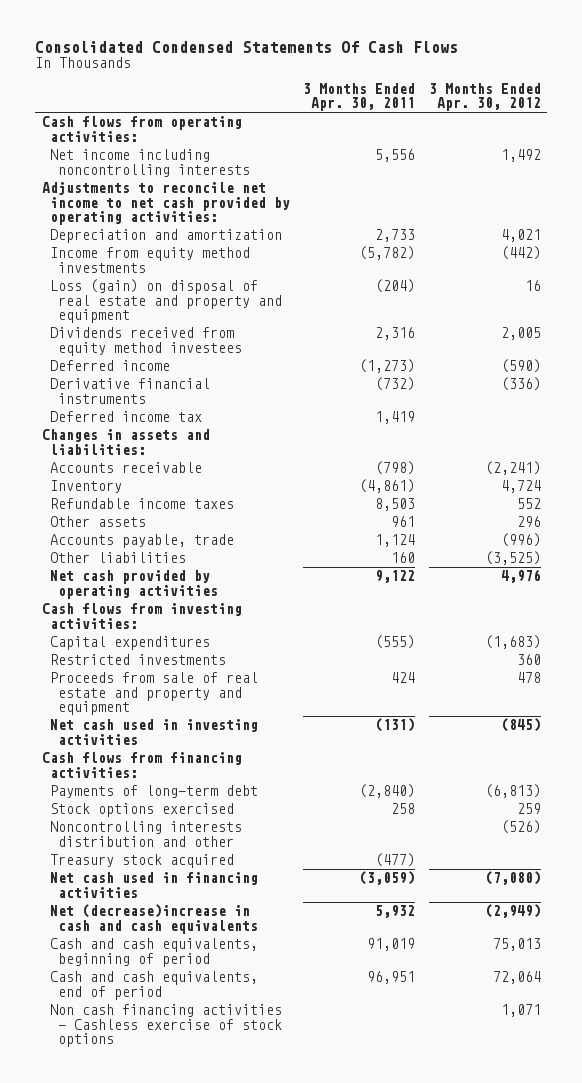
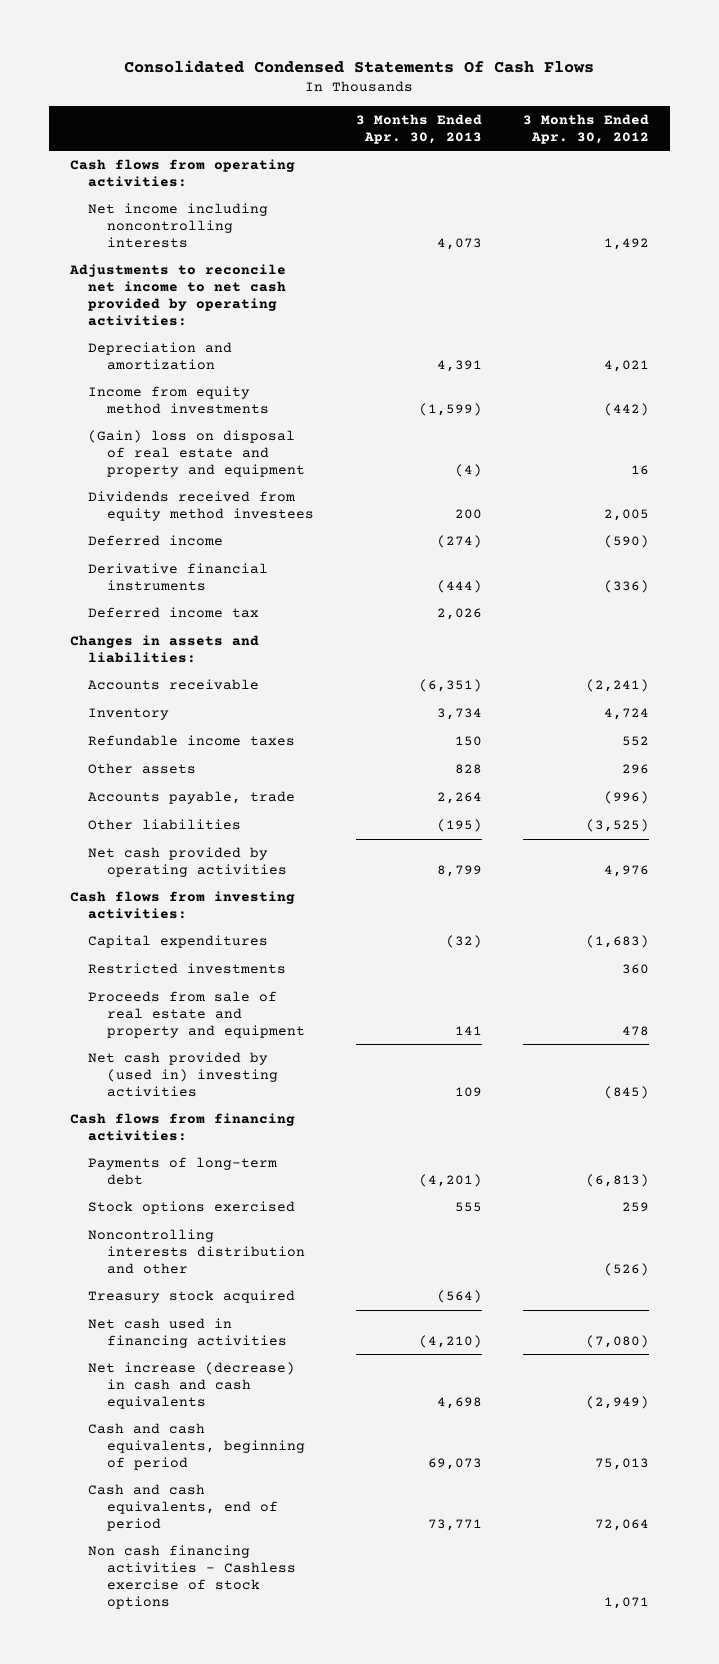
[303,83,416,112] 3 Months Ended Apr. 30, 2011 -> none
none -> [355,113,482,144] 3 Months Ended Apr. 30, 2013
[50,279,283,323] Loss (gain) on disposal of real estate and property and equipment -> [88,429,305,477] (Gain) loss on disposal of real estate and property and equipment
[50,719,259,745] Net cash used in investing activities -> [88,1051,278,1097] Net cash provided by (used in) investing activities
[50,904,259,934] Net (decrease)increase in cash and cash equivalents -> [88,1361,296,1409] Net increase (decrease) in cash and cash equivalents

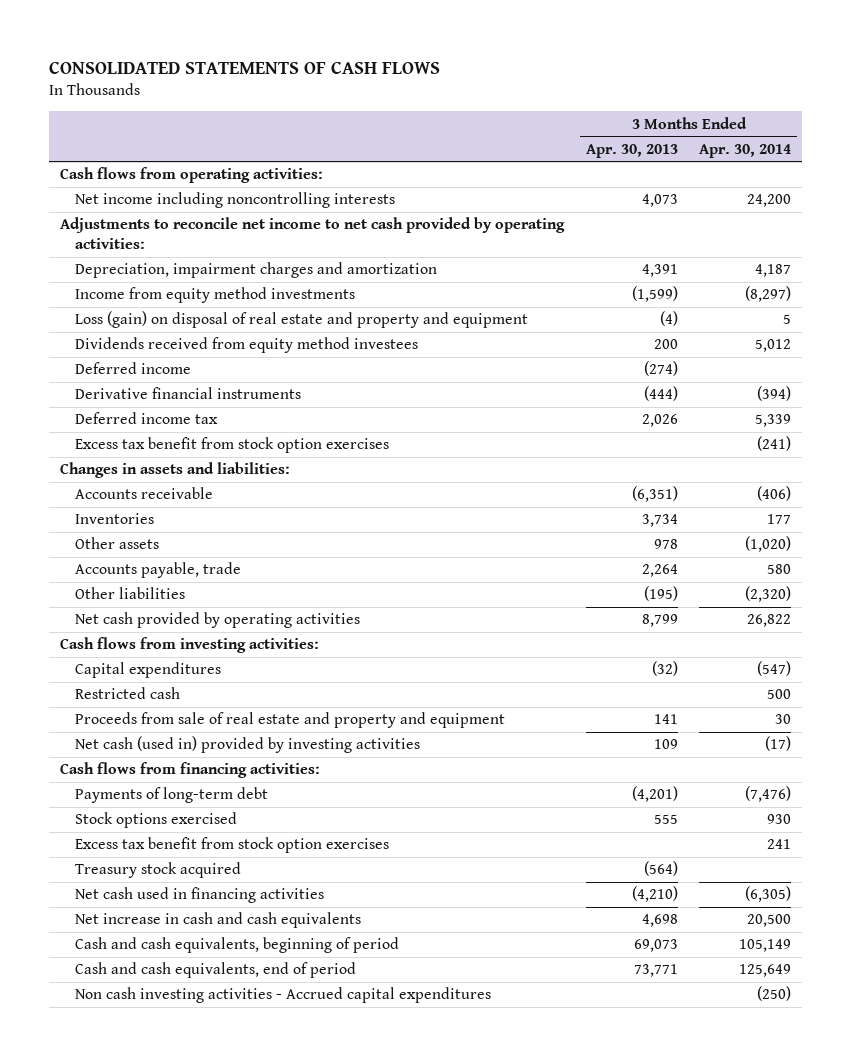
[124,59,595,73] Consolidated Condensed Statements Of Cash Flows -> [48,60,440,74] CONSOLIDATED STATEMENTS OF CASH FLOWS
[523,113,650,144] 3 Months Ended Apr. 30, 2012 -> none
none -> [699,143,792,158] Apr. 30, 2014
[88,341,233,370] Depreciation and amortization -> [75,262,438,279] Depreciation, impairment charges and amortization
[88,429,305,477] (Gain) loss on disposal of real estate and property and equipment -> [75,311,529,329] Loss (gain) on disposal of real estate and property and equipment
none -> [75,437,390,454] Excess tax benefit from stock option exercises
[88,734,296,746] Refundable income taxes -> none
[88,707,170,720] Inventory -> [75,513,155,525] Inventories
[454,763,482,774] 828 -> [653,539,678,550] 978
[88,962,287,974] Restricted investments -> none
none -> [75,687,181,700] Restricted cash
[88,1051,278,1097] Net cash provided by (used in) investing activities -> [75,736,421,754] Net cash (used in) provided by investing activities
[88,1228,305,1274] Noncontrolling interests distribution and other -> none
none -> [75,837,390,854] Excess tax benefit from stock option exercises
[88,1361,296,1409] Net increase (decrease) in cash and cash equivalents -> [75,912,362,929] Net increase in cash and cash equivalents
[88,1544,296,1609] Non cash financing activities - Cashless exercise of stock options -> none
none -> [75,987,492,1004] Non cash investing activities - Accrued capital expenditures

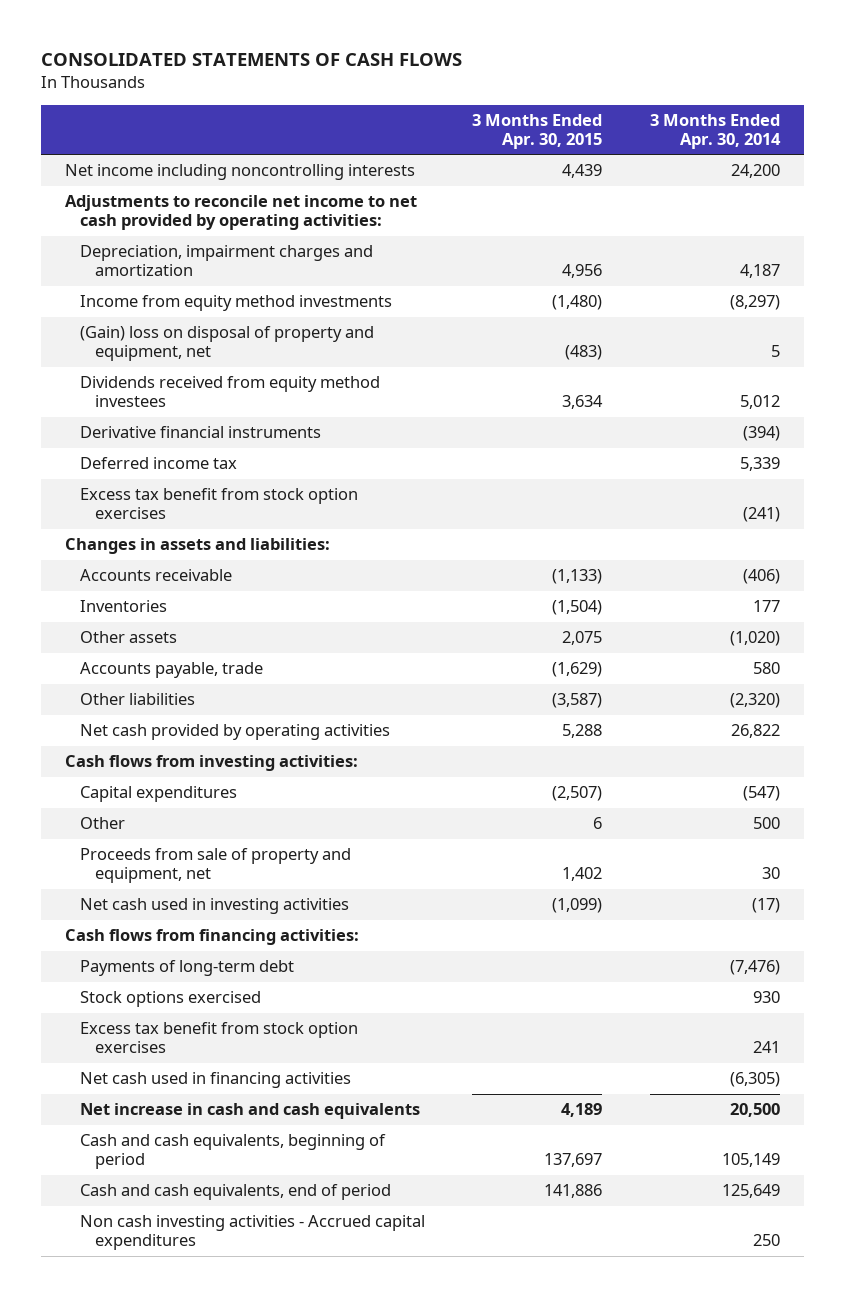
[585,143,678,158] Apr. 30, 2013 -> none
none -> [472,114,603,149] 3 Months Ended Apr. 30, 2015
[59,167,323,184] Cash flows from operating activities: -> none
[75,311,529,329] Loss (gain) on disposal of real estate and property and equipment -> [79,326,374,362] (Gain) loss on disposal of property and equipment, net
[75,362,192,375] Deferred income -> none
[75,687,181,700] Restricted cash -> none
none -> [79,817,125,830] Other
[75,712,506,729] Proceeds from sale of real estate and property and equipment -> [79,848,351,884] Proceeds from sale of property and equipment, net
[75,736,421,754] Net cash (used in) provided by investing activities -> [79,898,349,915] Net cash used in investing activities
[75,862,242,879] Treasury stock acquired -> none
[757,986,792,1002] (250) -> [752,1234,780,1247] 250

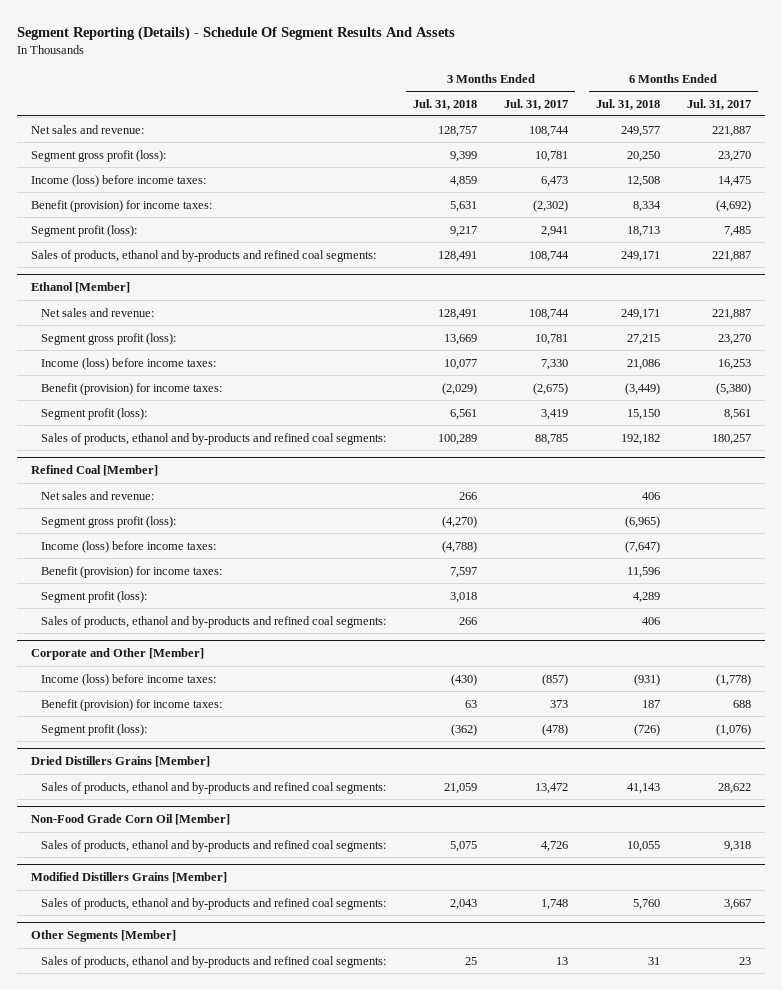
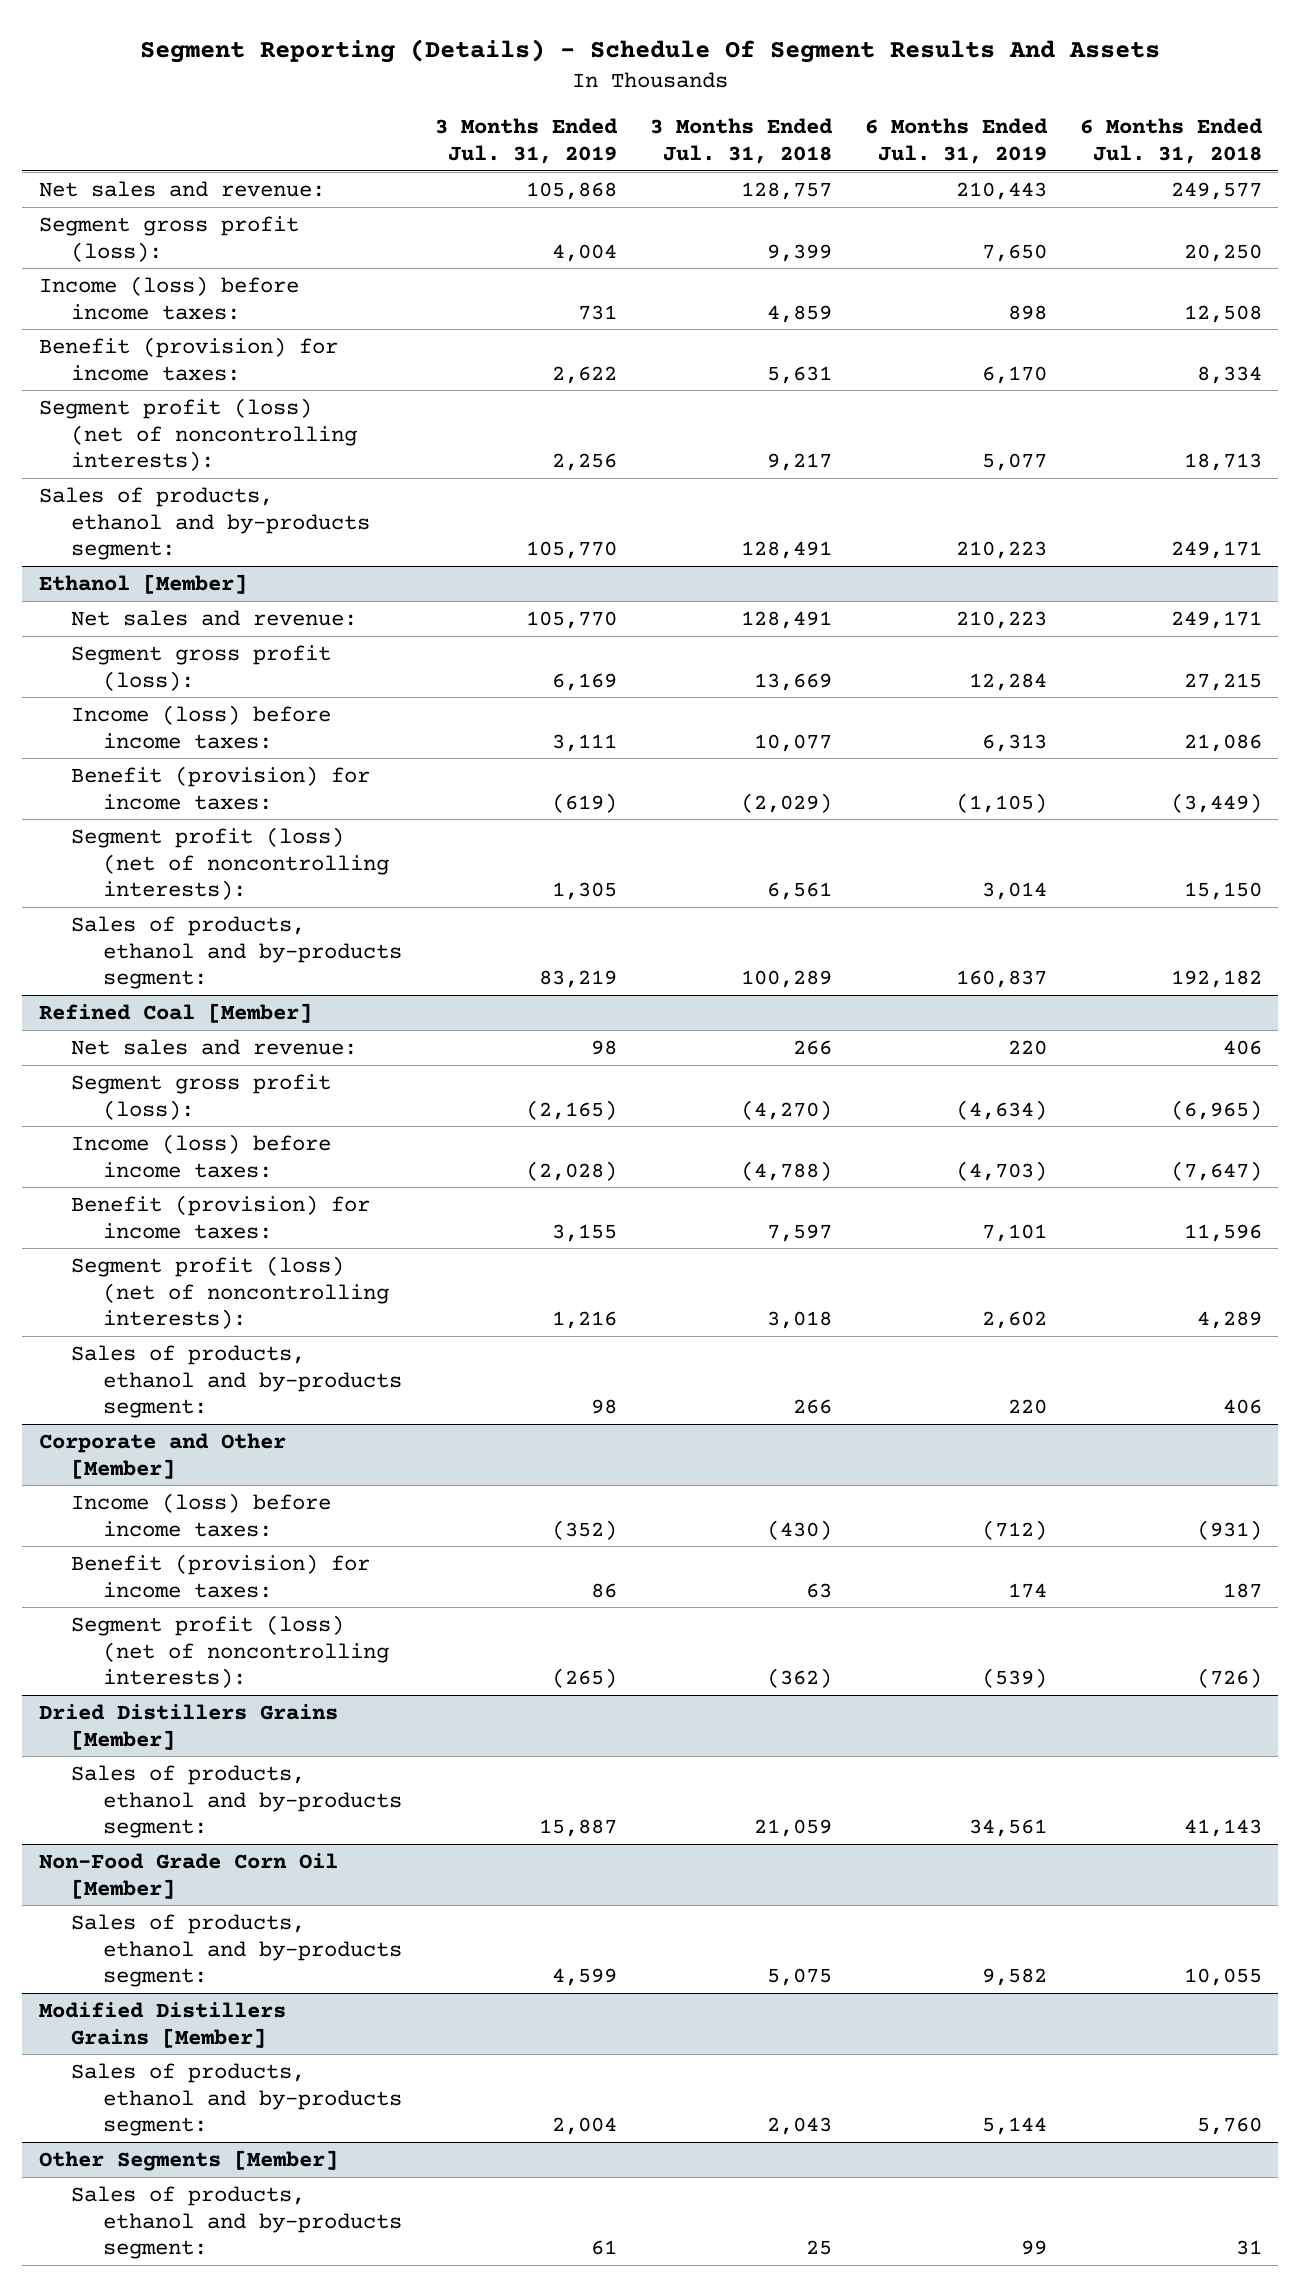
[504,98,569,110] Jul. 31, 2017 -> none
[686,98,751,110] Jul. 31, 2017 -> none
none -> [434,118,618,165] 3 Months Ended Jul. 31, 2019
none -> [864,118,1048,165] 6 Months Ended Jul. 31, 2019
[31,224,138,237] Segment profit (loss): -> [38,397,357,472] Segment profit (loss) (net of noncontrolling interests):
[31,249,377,262] Sales of products, ethanol and by-products and refined coal segments: -> [38,486,370,561] Sales of products, ethanol and by-products segment:
[40,407,147,420] Segment profit (loss): -> [70,826,389,901] Segment profit (loss) (net of noncontrolling interests):
[40,432,386,445] Sales of products, ethanol and by-products and refined coal segments: -> [70,915,402,990] Sales of products, ethanol and by-products segment:
[40,590,147,603] Segment profit (loss): -> [70,1255,389,1330] Segment profit (loss) (net of noncontrolling interests):
[40,615,386,628] Sales of products, ethanol and by-products and refined coal segments: -> [70,1344,402,1419] Sales of products, ethanol and by-products segment:
[40,723,147,736] Segment profit (loss): -> [70,1614,389,1689] Segment profit (loss) (net of noncontrolling interests):
[40,781,386,794] Sales of products, ethanol and by-products and refined coal segments: -> [70,1764,402,1839] Sales of products, ethanol and by-products segment:
[40,839,386,852] Sales of products, ethanol and by-products and refined coal segments: -> [70,1913,402,1988] Sales of products, ethanol and by-products segment:
[40,897,386,910] Sales of products, ethanol and by-products and refined coal segments: -> [70,2062,402,2137] Sales of products, ethanol and by-products segment:
[40,955,386,968] Sales of products, ethanol and by-products and refined coal segments: -> [70,2185,402,2260] Sales of products, ethanol and by-products segment:

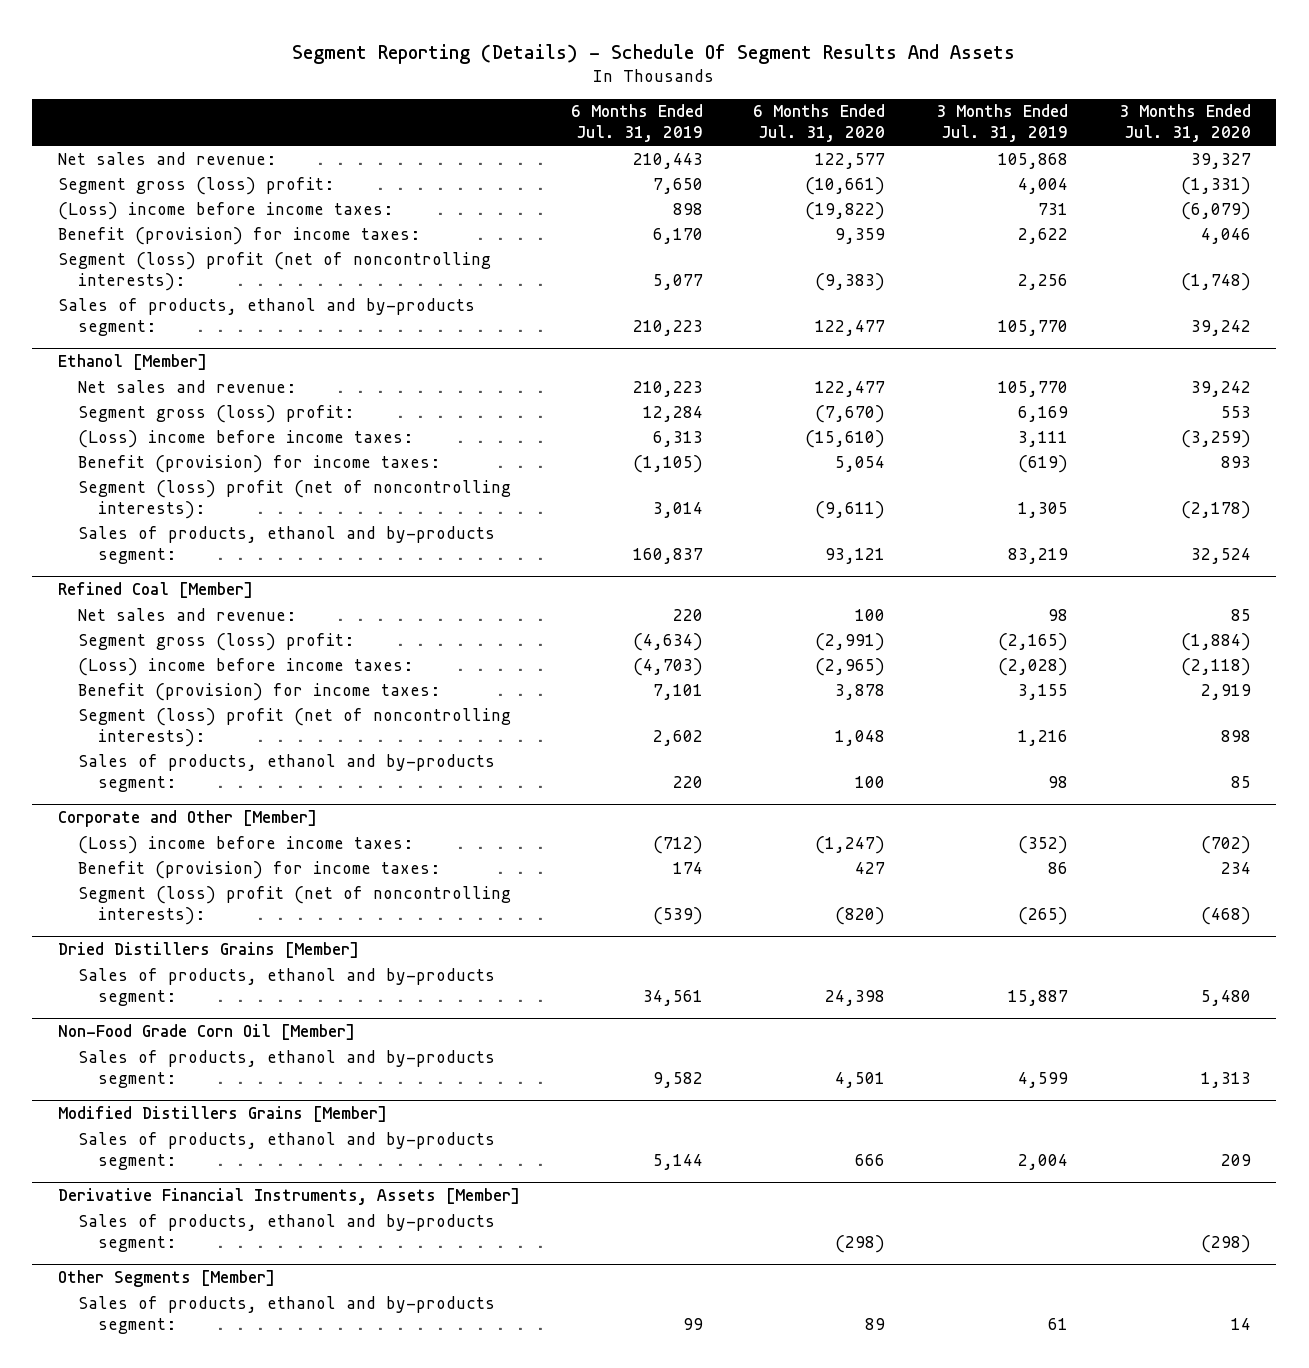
[649,118,833,165] 3 Months Ended Jul. 31, 2018 -> none
[1079,118,1263,165] 6 Months Ended Jul. 31, 2018 -> none
none -> [753,104,886,143] 6 Months Ended Jul. 31, 2020
none -> [1119,104,1252,143] 3 Months Ended Jul. 31, 2020
[38,215,299,262] Segment gross profit (loss): -> [57,176,334,195] Segment gross (loss) profit:
[38,275,299,320] Income (loss) before income taxes: -> [57,201,393,220] (Loss) income before income taxes:
[38,397,357,472] Segment profit (loss) (net of noncontrolling interests): -> [57,251,491,291] Segment (loss) profit (net of noncontrolling interests):
[70,644,331,691] Segment gross profit (loss): -> [77,404,354,423] Segment gross (loss) profit:
[70,704,331,749] Income (loss) before income taxes: -> [77,429,413,448] (Loss) income before income taxes:
[70,826,389,901] Segment profit (loss) (net of noncontrolling interests): -> [77,479,511,519] Segment (loss) profit (net of noncontrolling interests):
[70,1073,331,1120] Segment gross profit (loss): -> [77,632,354,651] Segment gross (loss) profit:
[70,1133,331,1178] Income (loss) before income taxes: -> [77,657,413,676] (Loss) income before income taxes:
[70,1255,389,1330] Segment profit (loss) (net of noncontrolling interests): -> [77,707,511,747] Segment (loss) profit (net of noncontrolling interests):
[70,1492,331,1537] Income (loss) before income taxes: -> [77,835,413,854] (Loss) income before income taxes:
[70,1614,389,1689] Segment profit (loss) (net of noncontrolling interests): -> [77,885,511,925] Segment (loss) profit (net of noncontrolling interests):
none -> [57,1188,520,1206] Derivative Financial Instruments, Assets [Member]
none -> [77,1213,495,1252] Sales of products, ethanol and by-products segment:

